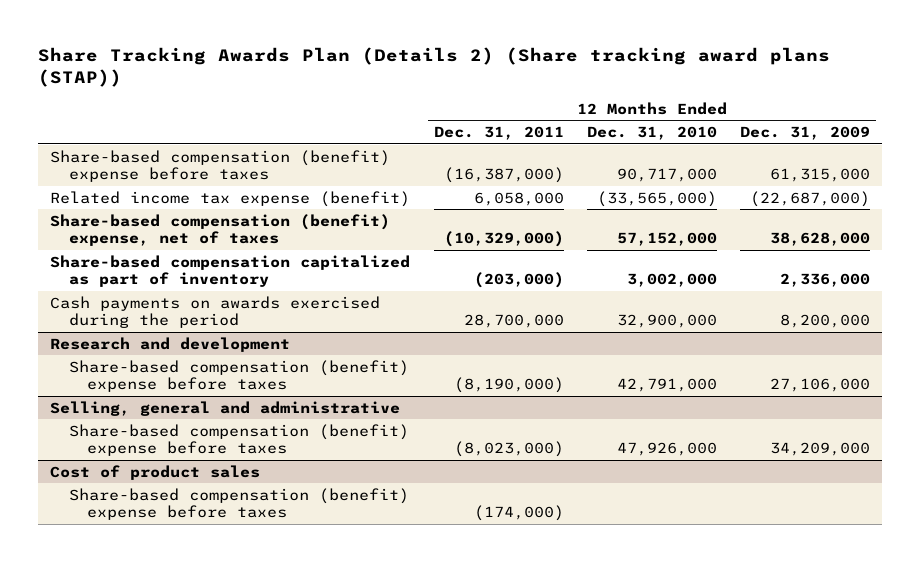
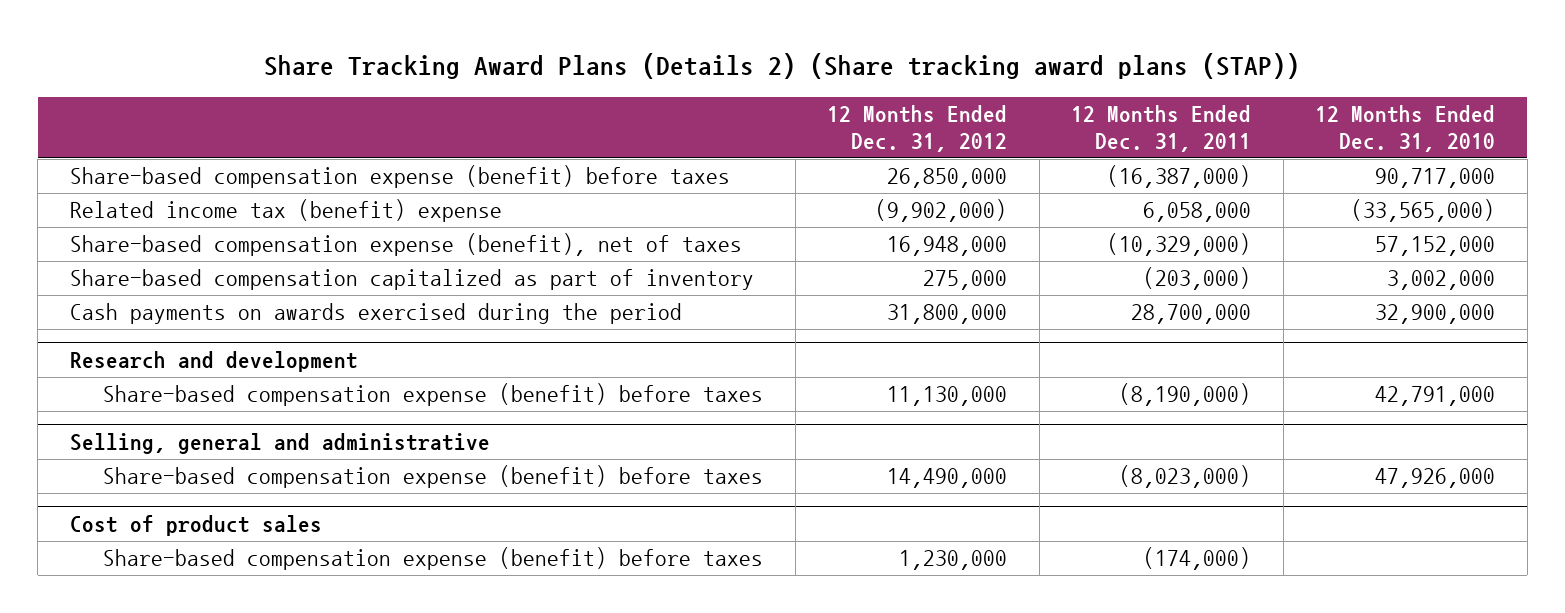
[38,46,831,87] Share Tracking Awards Plan (Details 2) (Share tracking award plans (STAP)) -> [264,52,1301,79] Share Tracking Award Plans (Details 2) (Share tracking award plans (STAP))
[740,126,871,141] Dec. 31, 2009 -> none
none -> [827,104,1008,152] 12 Months Ended Dec. 31, 2012
[50,149,391,183] Share-based compensation (benefit) expense before taxes -> [69,165,730,189] Share-based compensation expense (benefit) before taxes
[50,190,411,207] Related income tax expense (benefit) -> [69,199,502,223] Related income tax (benefit) expense
[50,213,391,247] Share-based compensation (benefit) expense, net of taxes -> [69,233,742,257] Share-based compensation expense (benefit), net of taxes
[68,359,409,393] Share-based compensation (benefit) expense before taxes -> [103,383,764,407] Share-based compensation expense (benefit) before taxes
[68,423,409,457] Share-based compensation (benefit) expense before taxes -> [103,465,764,489] Share-based compensation expense (benefit) before taxes
[68,487,409,521] Share-based compensation (benefit) expense before taxes -> [103,547,764,571] Share-based compensation expense (benefit) before taxes

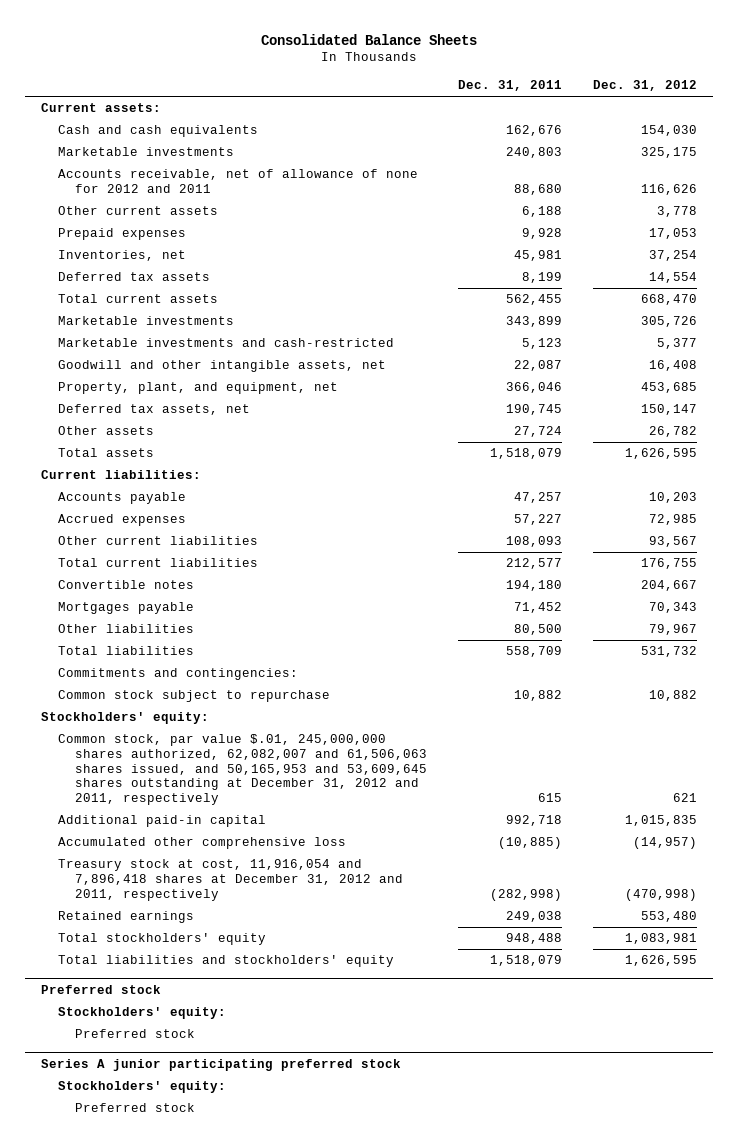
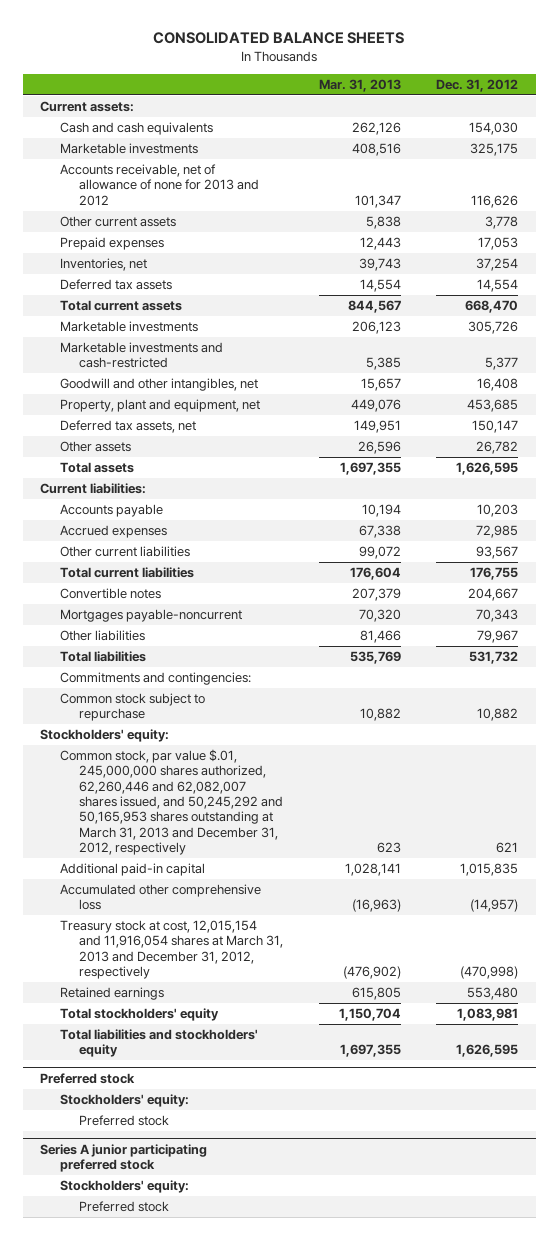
[261,33,478,45] Consolidated Balance Sheets -> [153,31,405,44] CONSOLIDATED BALANCE SHEETS
[458,80,563,92] Dec. 31, 2011 -> none
none -> [318,78,401,92] Mar. 31, 2013
[58,169,419,193] Accounts receivable, net of allowance of none for 2012 and 2011 -> [59,164,260,206] Accounts receivable, net of allowance of none for 2013 and 2012
[58,360,387,373] Goodwill and other intangible assets, net -> [59,378,258,392] Goodwill and other intangibles, net
[58,382,339,395] Property, plant, and equipment, net -> [59,399,260,413] Property, plant and equipment, net
[58,602,195,615] Mortgages payable -> [59,609,242,623] Mortgages payable-noncurrent
[58,734,428,805] Common stock, par value $.01, 245,000,000 shares authorized, 62,082,007 and 61,506,063 shares issued, and 50,165,953 and 53,609,645 shares outstanding at December 31, 2012 and 2011, respectively -> [59,749,284,855] Common stock, par value $.01, 245,000,000 shares authorized, 62,260,446 and 62,082,007 shares issued, and 50,245,292 and 50,165,953 shares outstanding at March 31, 2013 and December 31, 2012, respectively
[58,859,404,901] Treasury stock at cost, 11,916,054 and 7,896,418 shares at December 31, 2012 and 2011, respectively -> [59,920,284,979] Treasury stock at cost, 12,015,154 and 11,916,054 shares at March 31, 2013 and December 31, 2012, respectively

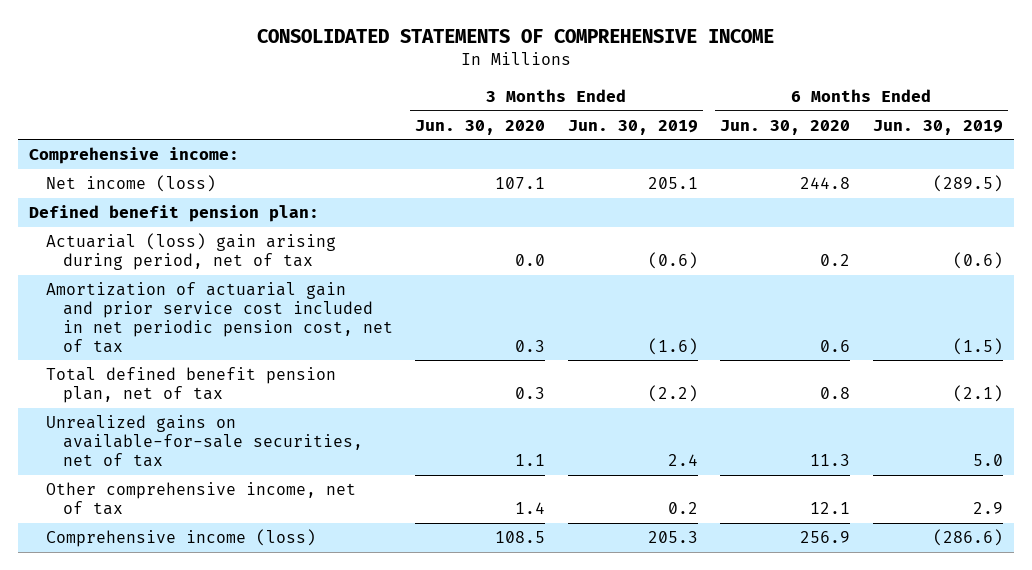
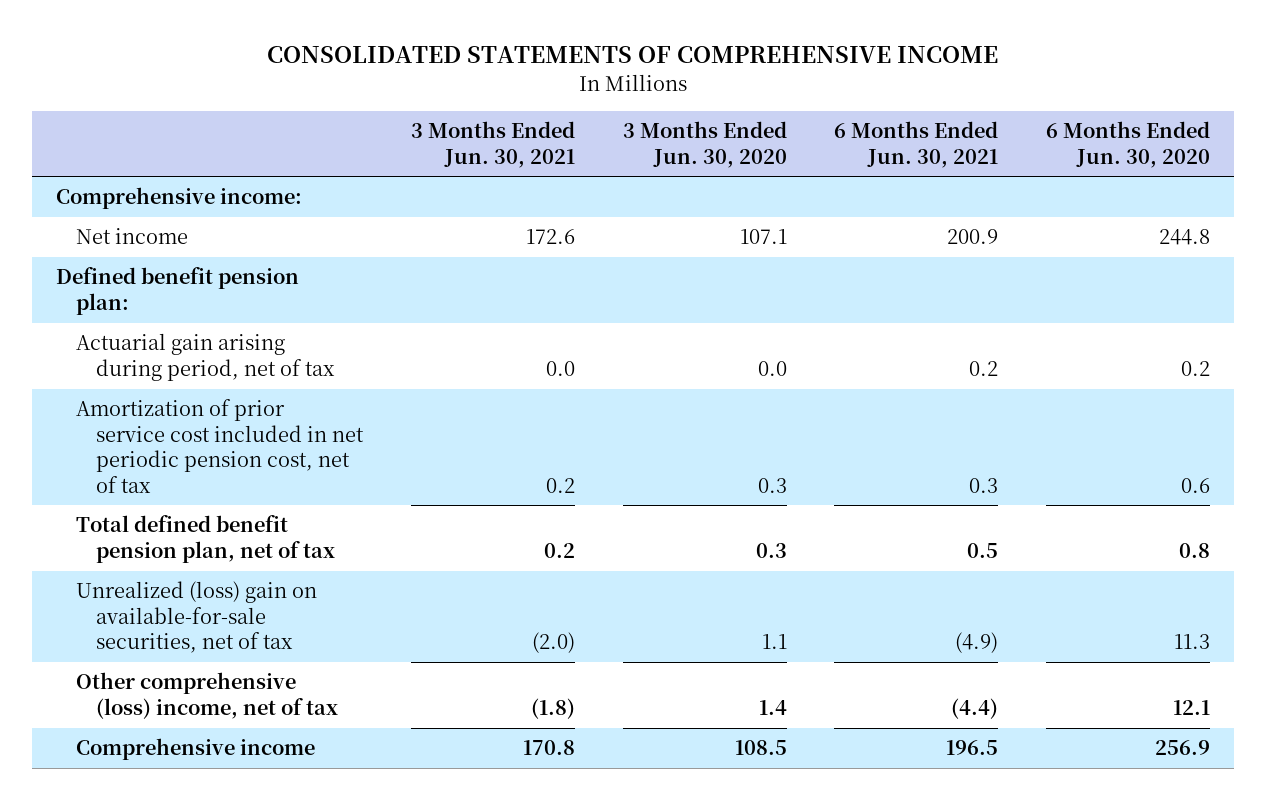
[567,119,698,135] Jun. 30, 2019 -> none
[872,119,1003,135] Jun. 30, 2019 -> none
none -> [410,121,575,168] 3 Months Ended Jun. 30, 2021
none -> [834,121,999,168] 6 Months Ended Jun. 30, 2021
[46,175,217,193] Net income (loss) -> [75,228,188,245] Net income
[46,233,337,270] Actuarial (loss) gain arising during period, net of tax -> [75,333,336,381] Actuarial gain arising during period, net of tax
[46,282,393,353] Amortization of actuarial gain and prior service cost included in net periodic pension cost, net of tax -> [75,399,365,493] Amortization of prior service cost included in net periodic pension cost, net of tax
[46,415,363,467] Unrealized gains on available-for-sale securities, net of tax -> [75,581,317,654] Unrealized (loss) gain on available-for-sale securities, net of tax
[46,482,357,515] Other comprehensive income, net of tax -> [75,672,339,719] Other comprehensive (loss) income, net of tax
[46,529,317,548] Comprehensive income (loss) -> [75,738,315,761] Comprehensive income

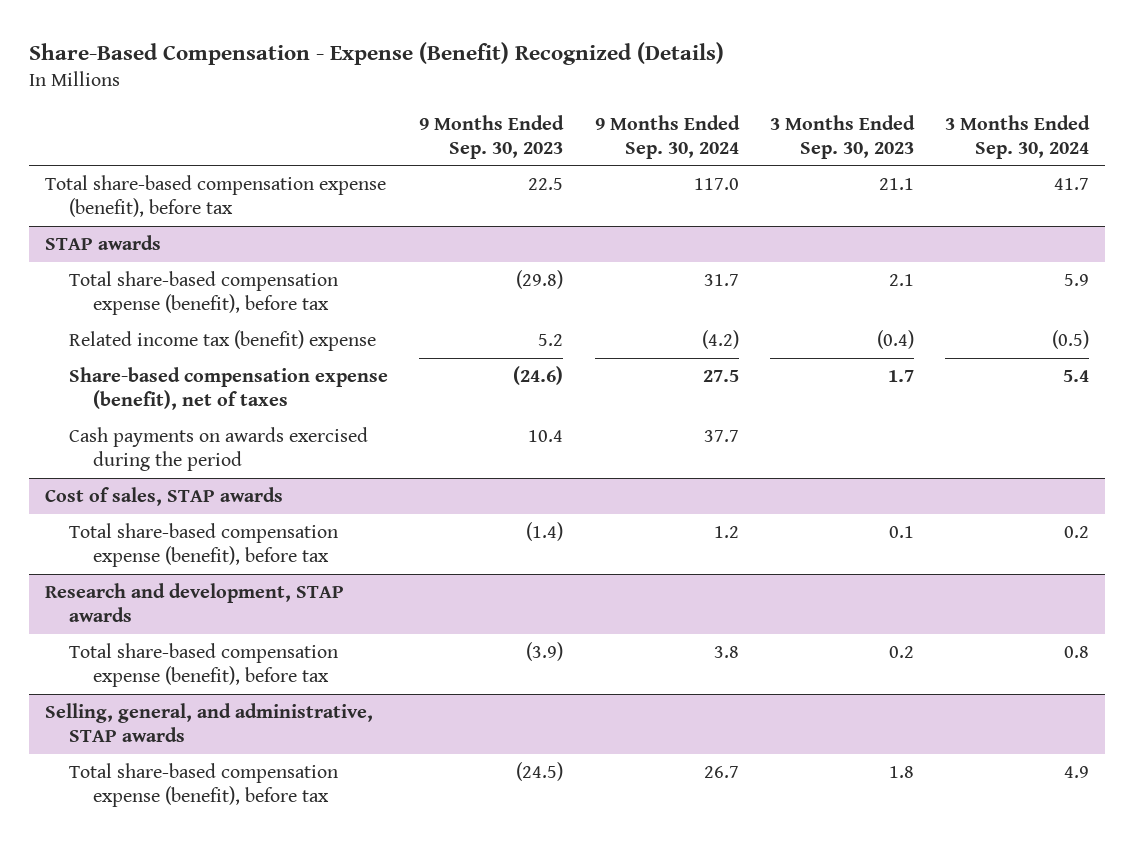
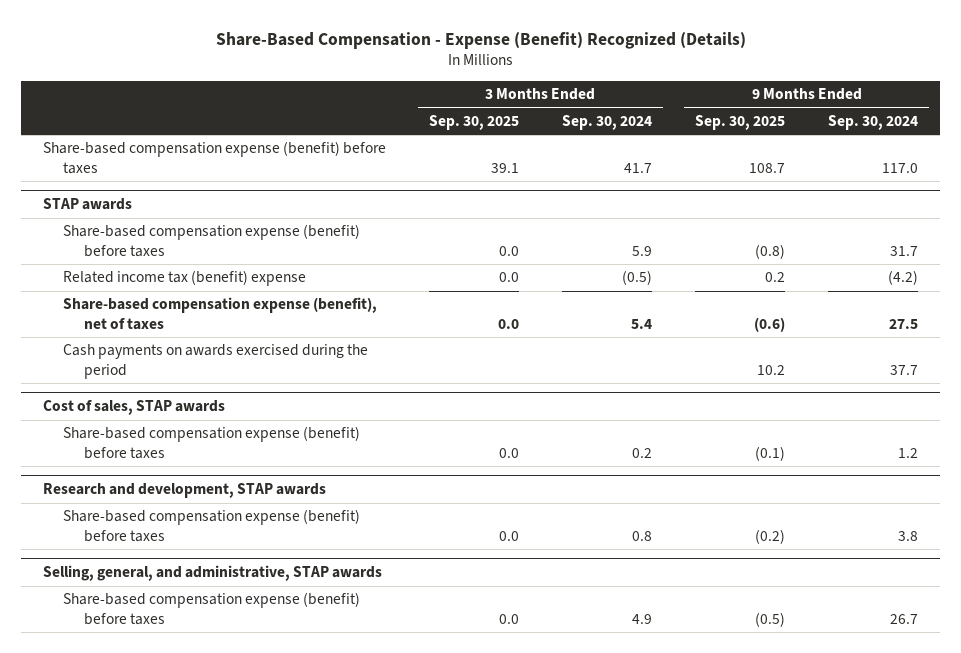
[419,114,565,159] 9 Months Ended Sep. 30, 2023 -> none
[769,114,915,159] 3 Months Ended Sep. 30, 2023 -> none
none -> [428,115,519,131] Sep. 30, 2025
none -> [695,115,786,131] Sep. 30, 2025
[44,174,386,218] Total share-based compensation expense (benefit), before tax -> [42,141,386,174] Share-based compensation expense (benefit) before taxes
[68,270,338,316] Total share-based compensation expense (benefit), before tax -> [63,224,361,257] Share-based compensation expense (benefit) before taxes
[68,522,338,568] Total share-based compensation expense (benefit), before tax -> [63,426,361,459] Share-based compensation expense (benefit) before taxes
[68,642,338,688] Total share-based compensation expense (benefit), before tax -> [63,509,361,542] Share-based compensation expense (benefit) before taxes
[68,762,338,808] Total share-based compensation expense (benefit), before tax -> [63,592,361,625] Share-based compensation expense (benefit) before taxes

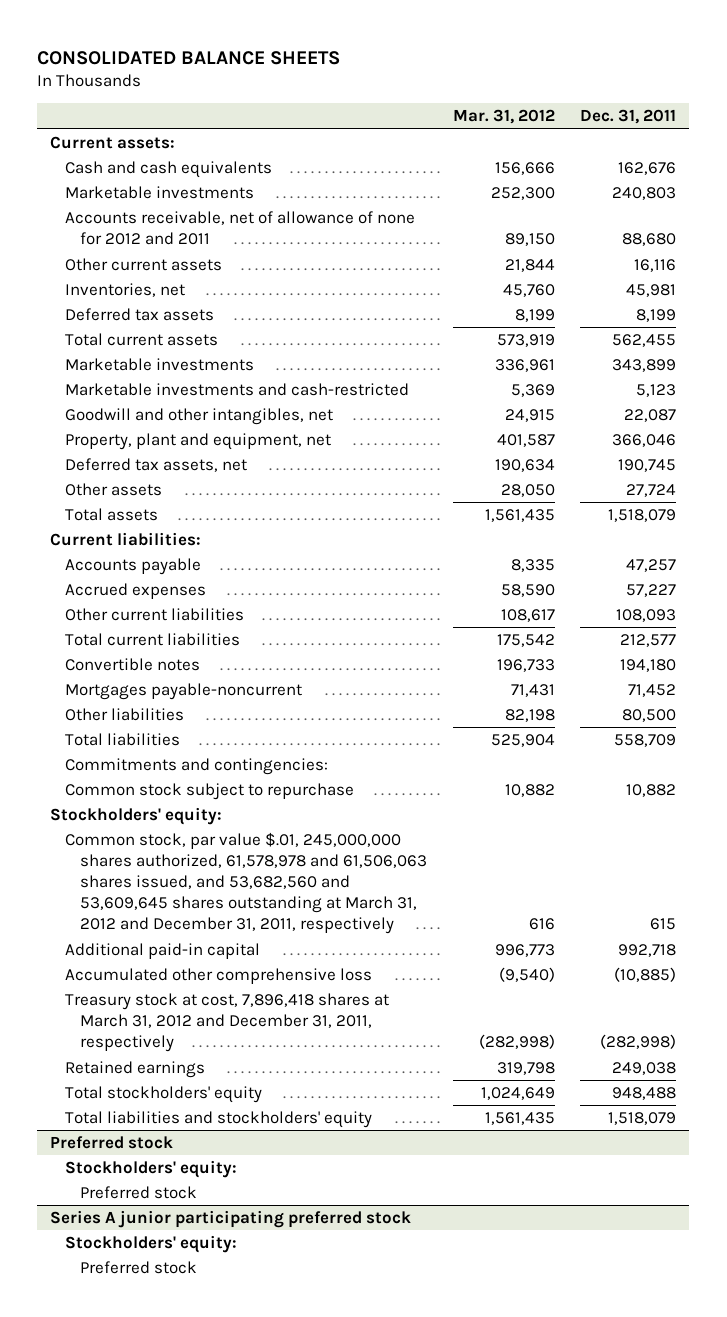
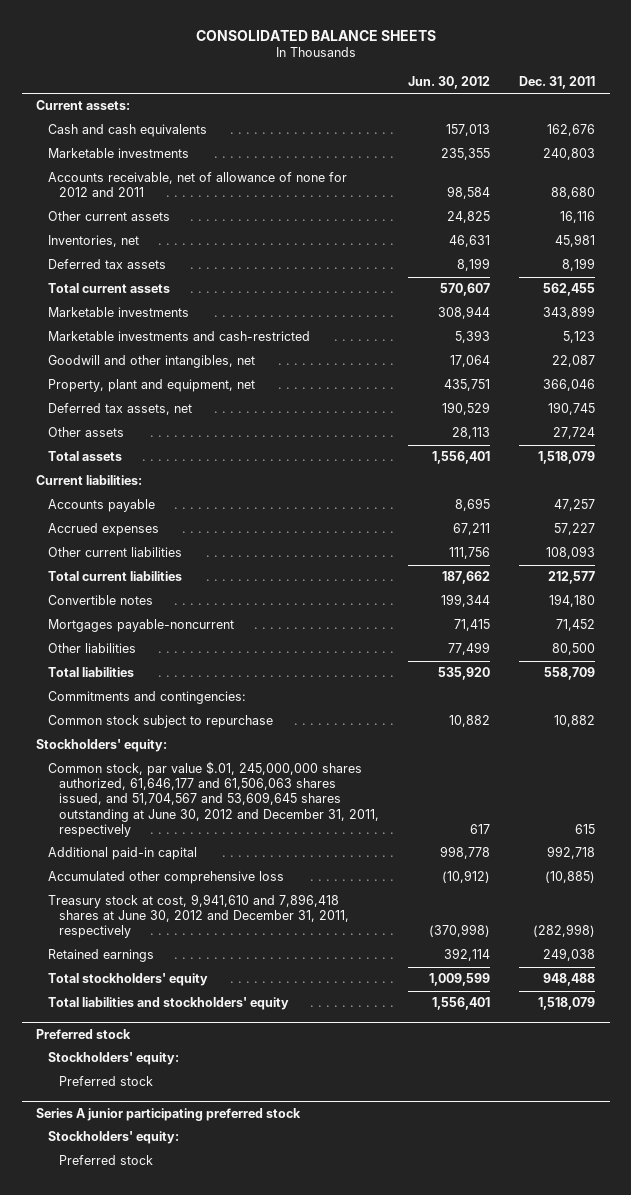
[452,109,555,125] Mar. 31, 2012 -> none
none -> [408,75,491,89] Jun. 30, 2012
[65,832,427,935] Common stock, par value $.01, 245,000,000 shares authorized, 61,578,978 and 61,506,063 shares issued, and 53,682,560 and 53,609,645 shares outstanding at March 31, 2012 and December 31, 2011, respectively -> [47,761,380,837] Common stock, par value $.01, 245,000,000 shares authorized, 61,646,177 and 61,506,063 shares issued, and 51,704,567 and 53,609,645 shares outstanding at June 30, 2012 and December 31, 2011, respectively
[65,993,390,1053] Treasury stock at cost, 7,896,418 shares at March 31, 2012 and December 31, 2011, respectively -> [47,894,350,939] Treasury stock at cost, 9,941,610 and 7,896,418 shares at June 30, 2012 and December 31, 2011, respectively

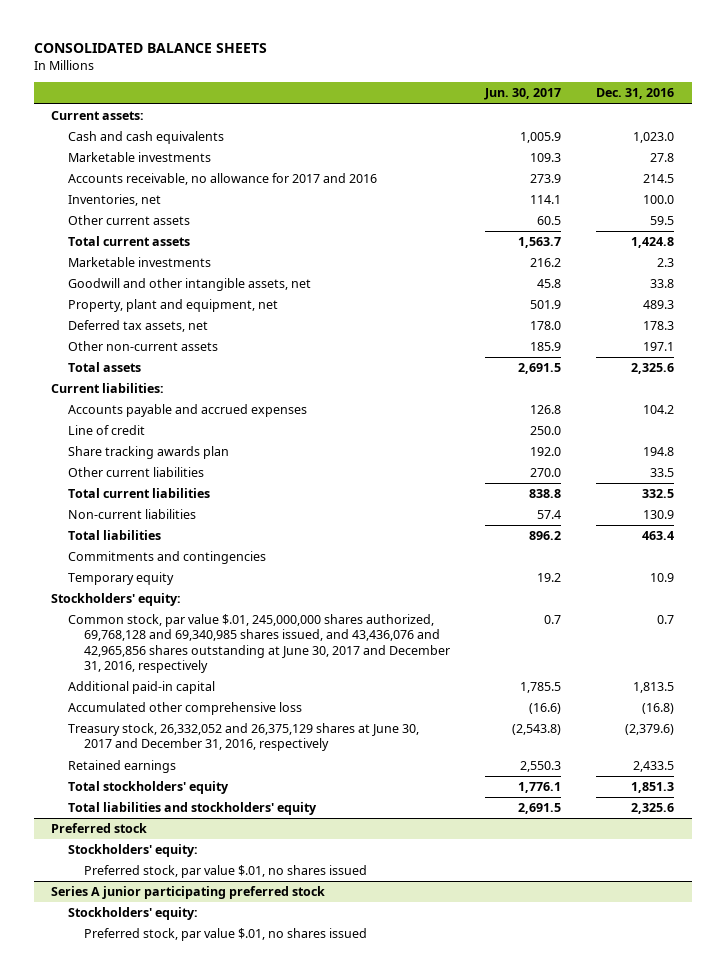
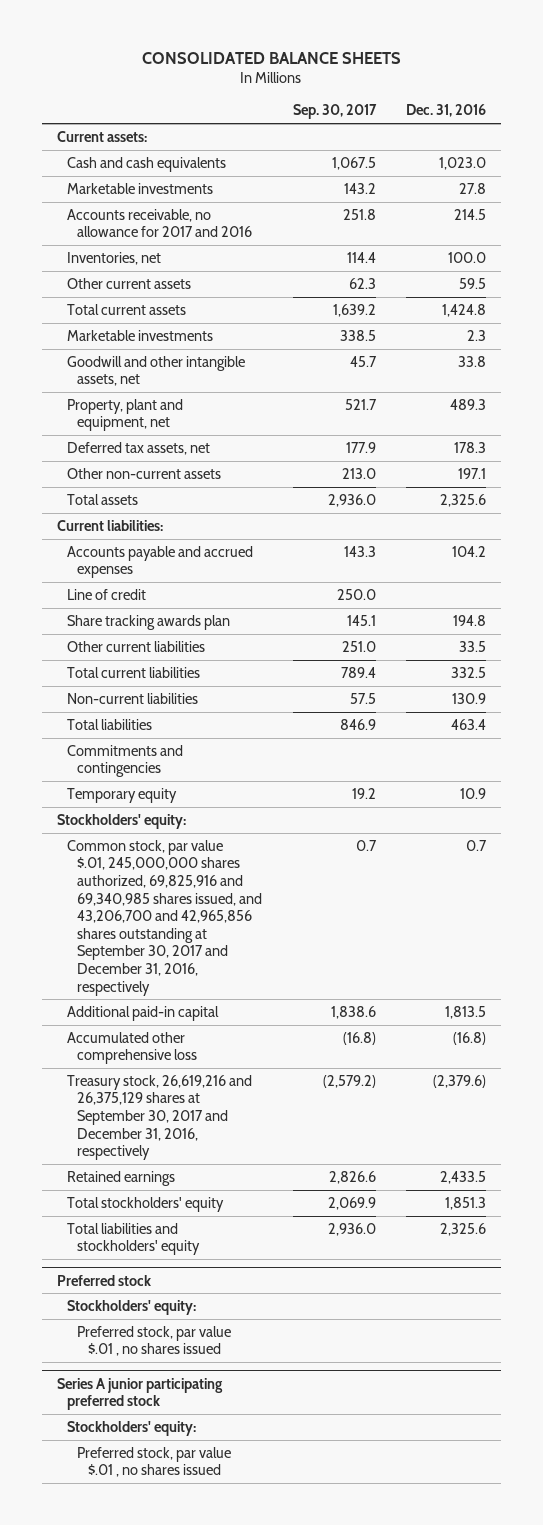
[484,88,562,101] Jun. 30, 2017 -> none
none -> [292,104,377,120] Sep. 30, 2017
[67,614,450,673] Common stock, par value $.01, 245,000,000 shares authorized, 69,768,128 and 69,340,985 shares issued, and 43,436,076 and 42,965,856 shares outstanding at June 30, 2017 and December 31, 2016, respectively -> [67,839,263,996] Common stock, par value $.01, 245,000,000 shares authorized, 69,825,916 and 69,340,985 shares issued, and 43,206,700 and 42,965,856 shares outstanding at September 30, 2017 and December 31, 2016, respectively
[67,723,419,752] Treasury stock, 26,332,052 and 26,375,129 shares at June 30, 2017 and December 31, 2016, respectively -> [67,1074,253,1161] Treasury stock, 26,619,216 and 26,375,129 shares at September 30, 2017 and December 31, 2016, respectively
[83,865,367,879] Preferred stock, par value $.01, no shares issued -> [77,1325,232,1357] Preferred stock, par value $.01 , no shares issued
[83,928,367,942] Preferred stock, par value $.01, no shares issued -> [77,1446,232,1478] Preferred stock, par value $.01 , no shares issued

